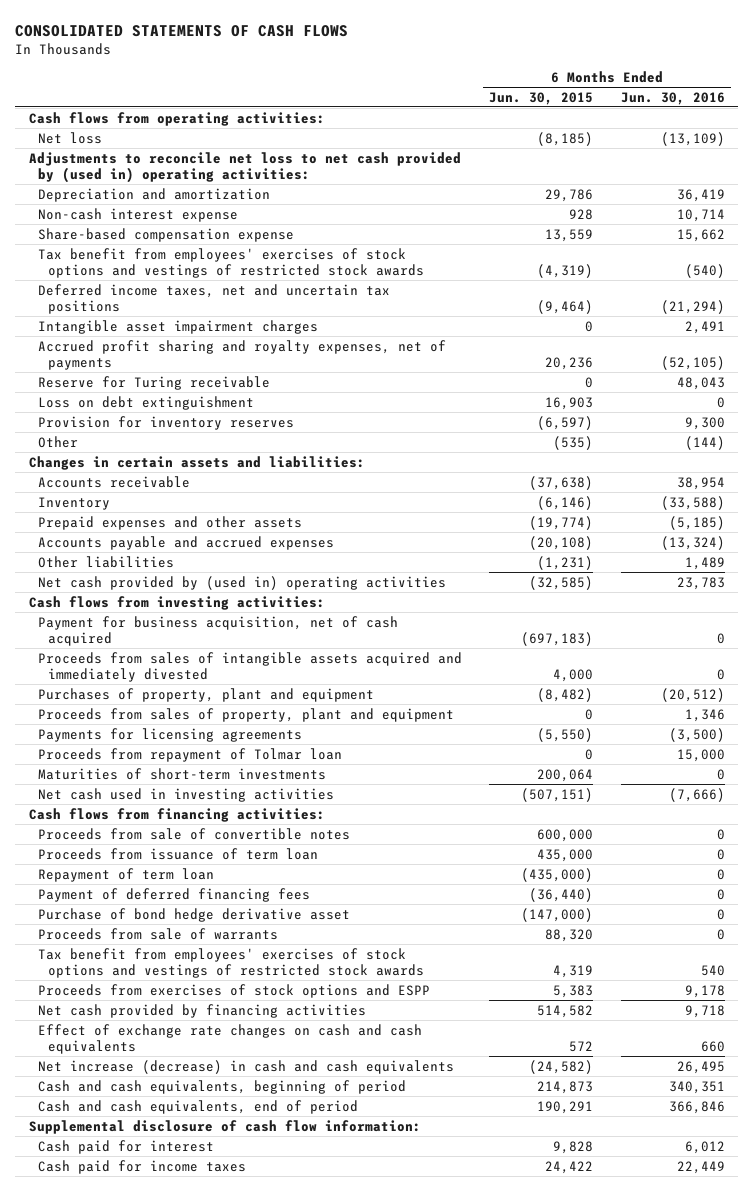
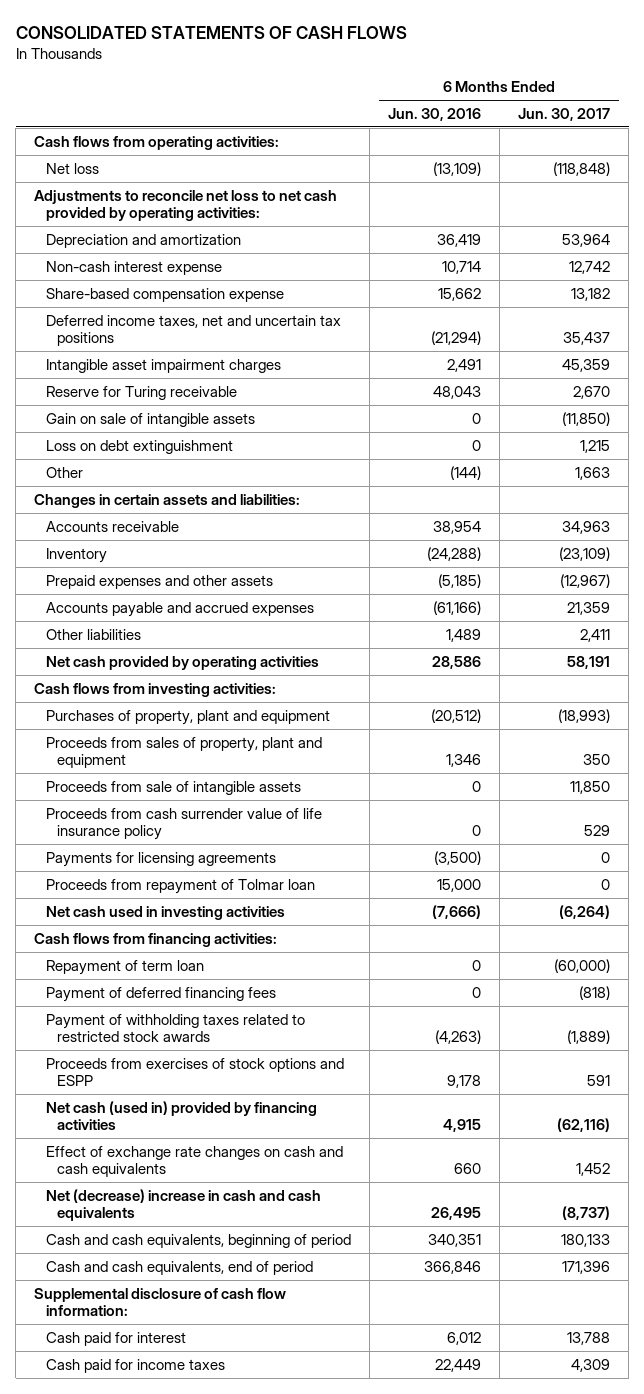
[489,91,594,105] Jun. 30, 2015 -> none
none -> [517,107,610,121] Jun. 30, 2017
[28,151,461,183] Adjustments to reconcile net loss to net cash provided by (used in) operating activities: -> [34,189,338,221] Adjustments to reconcile net loss to net cash provided by operating activities:
[38,247,424,278] Tax benefit from employees' exercises of stock options and vestings of restricted stock awards -> none
[38,339,447,370] Accrued profit sharing and royalty expenses, net of payments -> none
none -> [45,412,255,427] Gain on sale of intangible assets
[38,415,295,430] Provision for inventory reserves -> none
[660,495,725,510] (33,588) -> [426,546,481,561] (24,288)
[660,535,725,550] (13,324) -> [432,600,481,615] (61,166)
[38,575,447,590] Net cash provided by (used in) operating activities -> [45,655,319,670] Net cash provided by operating activities
[676,576,725,590] 23,783 -> [431,655,481,669] 28,586
[38,615,399,646] Payment for business acquisition, net of cash acquired -> none
[38,651,463,682] Proceeds from sales of intangible assets acquired and immediately divested -> none
none -> [45,780,301,795] Proceeds from sale of intangible assets
none -> [45,807,322,840] Proceeds from cash surrender value of life insurance policy
[38,767,327,780] Maturities of short-term investments -> none
[38,827,351,840] Proceeds from sale of convertible notes -> none
[38,847,319,860] Proceeds from issuance of term loan -> none
[38,907,351,922] Purchase of bond hedge derivative asset -> none
[38,927,279,940] Proceeds from sale of warrants -> none
[38,947,424,978] Tax benefit from employees' exercises of stock options and vestings of restricted stock awards -> none
none -> [45,1013,305,1042] Payment of withholding taxes related to restricted stock awards
[38,1003,367,1018] Net cash provided by financing activities -> [45,1100,317,1130] Net cash (used in) provided by financing activities
[684,1004,725,1018] 9,718 -> [442,1118,481,1132] 4,915
[38,1059,455,1074] Net increase (decrease) in cash and cash equivalents -> [45,1188,321,1221] Net (decrease) increase in cash and cash equivalents

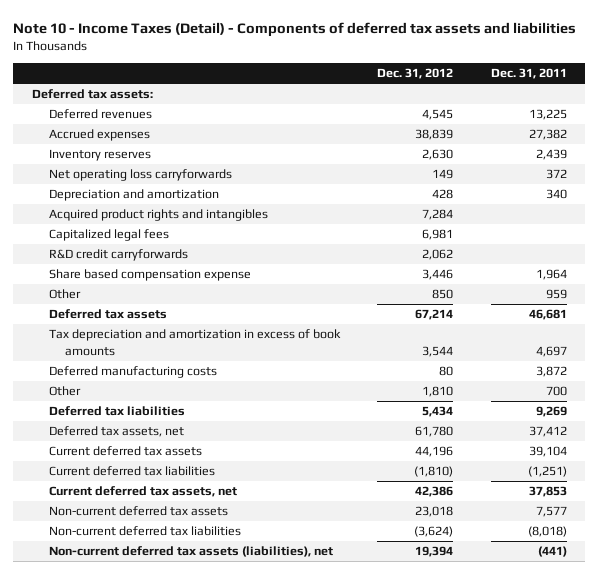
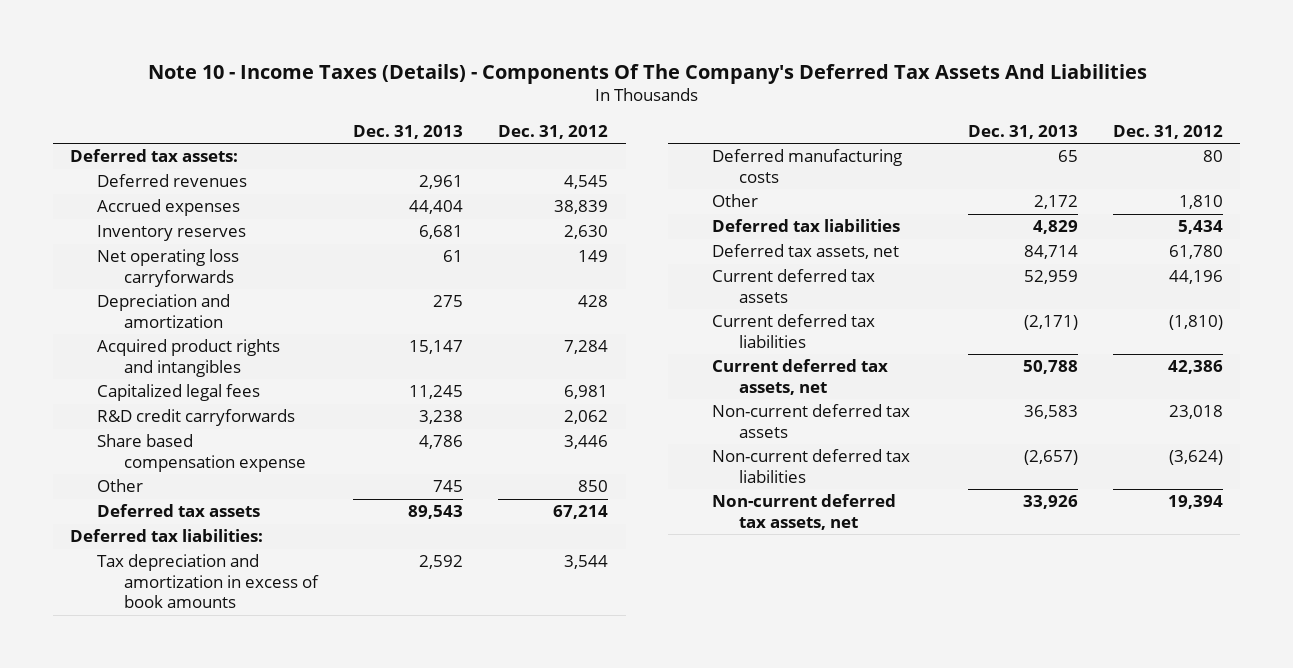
[13,22,577,38] Note 10 - Income Taxes (Detail) - Components of deferred tax assets and liabilities -> [147,63,1147,84] Note 10 - Income Taxes (Details) - Components Of The Company's Deferred Tax Assets And Liabilities
[490,68,567,80] Dec. 31, 2011 -> none
none -> [352,124,463,139] Dec. 31, 2013
none -> [70,529,264,543] Deferred tax liabilities:
[48,546,333,558] Non-current deferred tax assets (liabilities), net -> [711,494,896,530] Non-current deferred tax assets, net

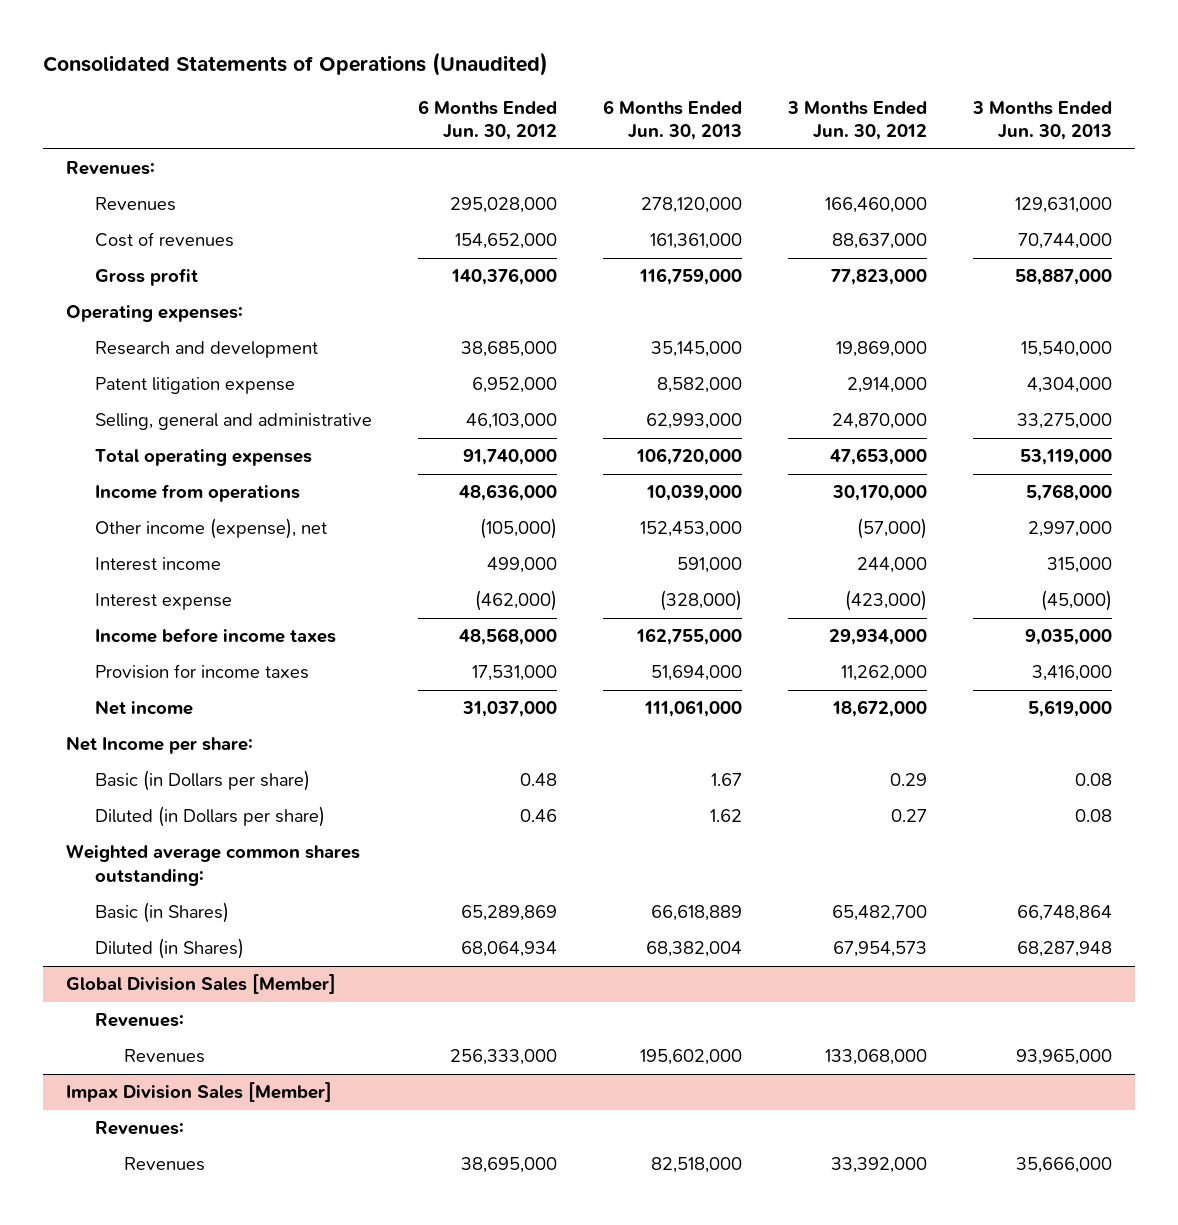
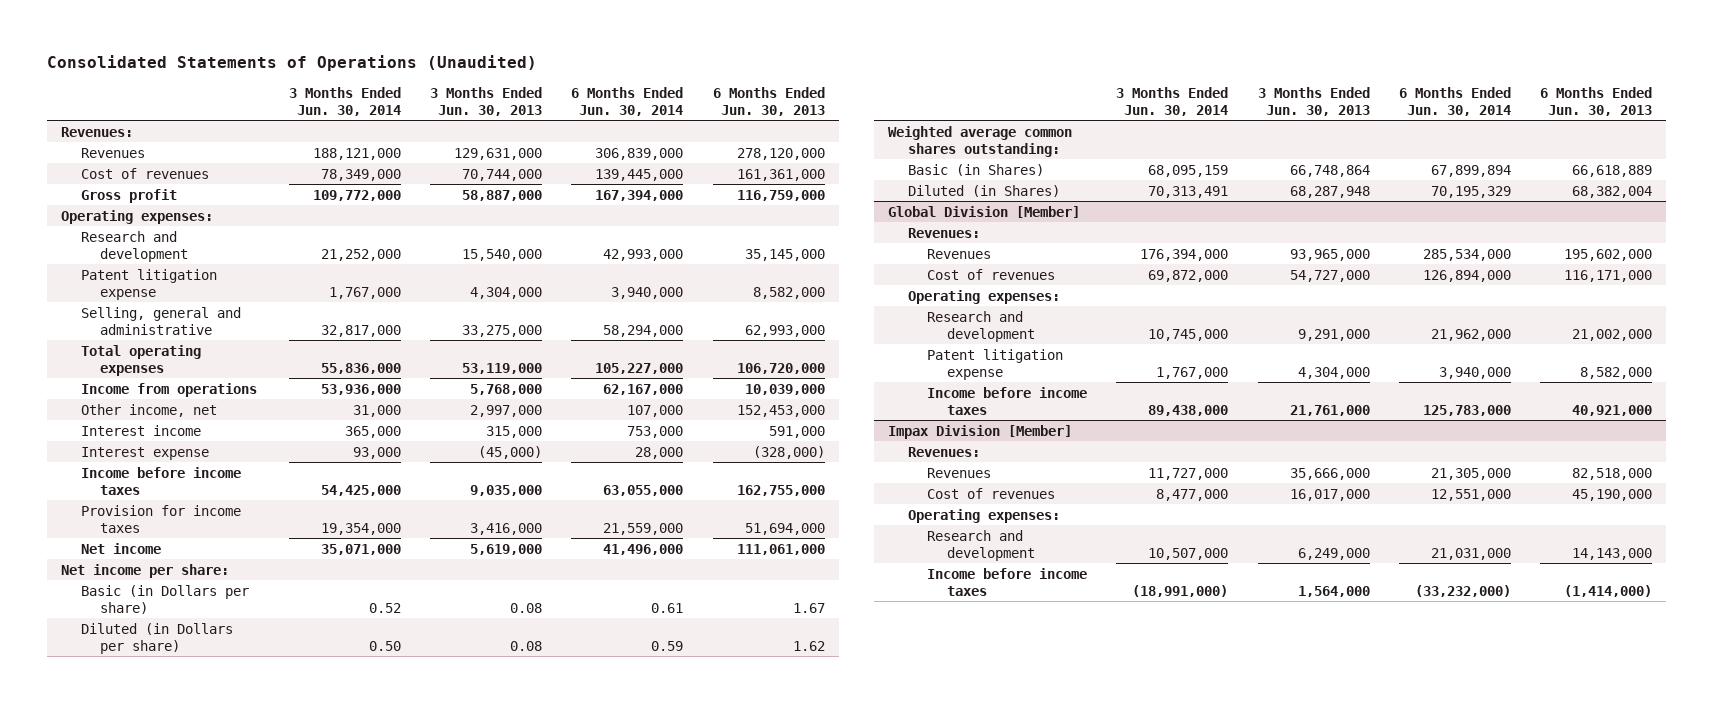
[417,99,557,141] 6 Months Ended Jun. 30, 2012 -> none
[786,100,927,141] 3 Months Ended Jun. 30, 2012 -> none
none -> [289,86,402,116] 3 Months Ended Jun. 30, 2014
none -> [571,86,684,116] 6 Months Ended Jun. 30, 2014
[94,518,327,540] Other income (expense), net -> [80,403,217,417] Other income, net
[65,736,253,755] Net Income per share: -> [61,563,230,578] Net income per share:
[65,974,336,995] Global Division Sales [Member] -> [888,205,1081,218] Global Division [Member]
none -> [927,268,1056,280] Cost of revenues
none -> [907,289,1060,304] Operating expenses:
none -> [927,310,1035,342] Research and development
none -> [927,348,1064,380] Patent litigation expense
none -> [927,386,1088,415] Income before income taxes
[65,1082,332,1103] Impax Division Sales [Member] -> [888,424,1073,439] Impax Division [Member]
none -> [927,487,1056,499] Cost of revenues
none -> [907,508,1060,523] Operating expenses:
none -> [927,529,1035,561] Research and development
none -> [927,567,1088,596] Income before income taxes

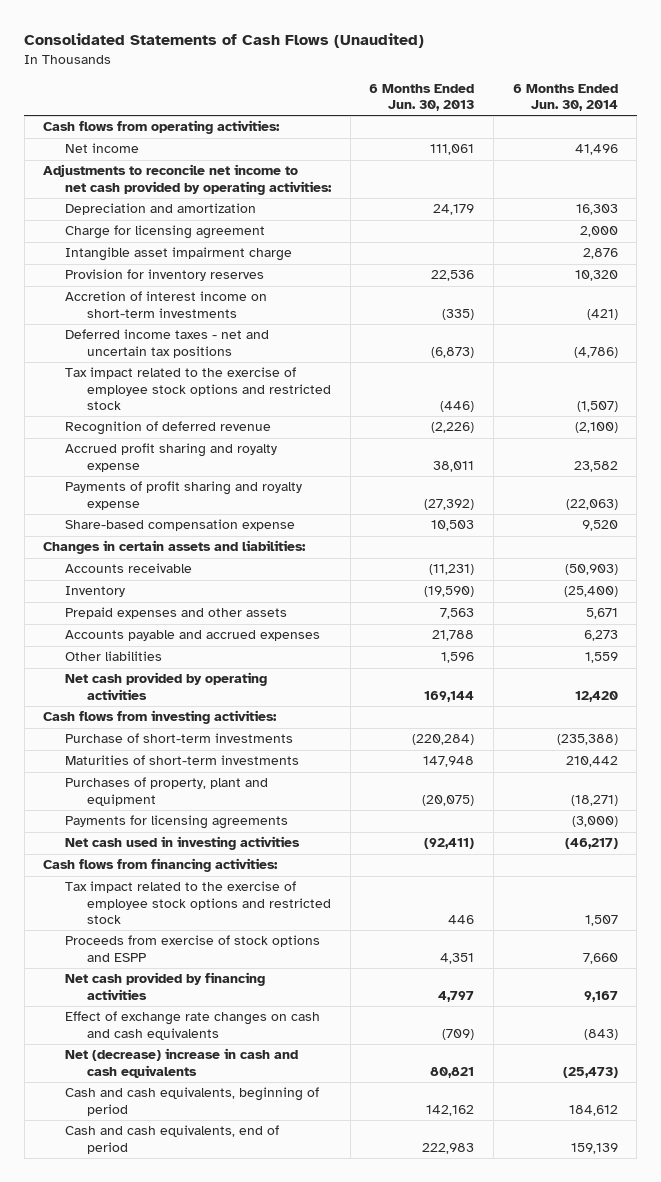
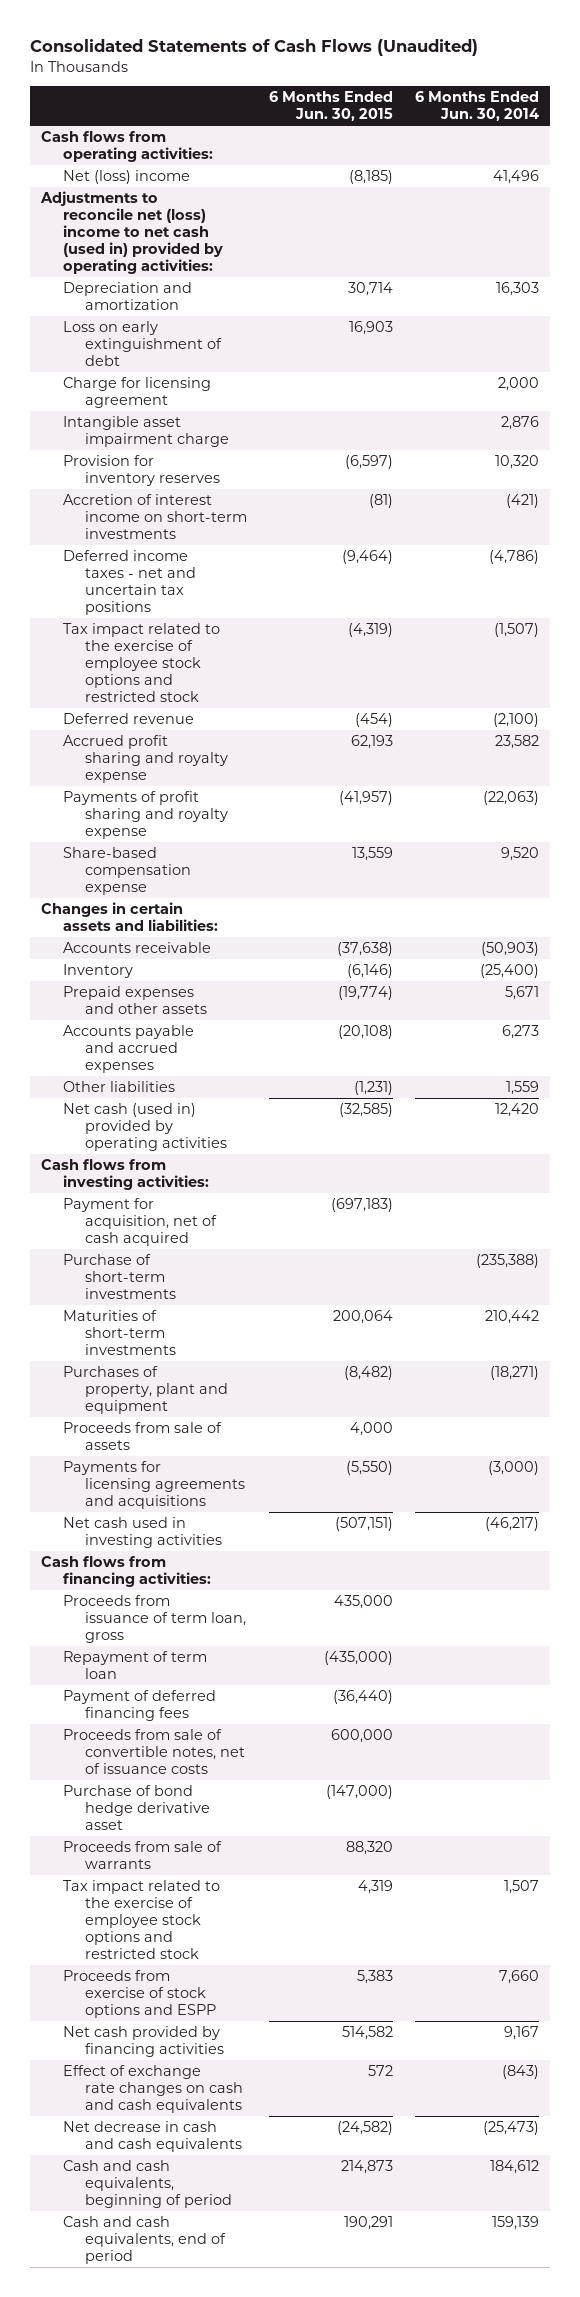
[369,83,475,111] 6 Months Ended Jun. 30, 2013 -> none
none -> [268,91,393,121] 6 Months Ended Jun. 30, 2015
[65,143,140,154] Net income -> [62,170,190,185] Net (loss) income
[43,164,333,195] Adjustments to reconcile net income to net cash provided by operating activities: -> [39,191,223,274] Adjustments to reconcile net (loss) income to net cash (used in) provided by operating activities:
none -> [62,321,222,366] Loss on early extinguishment of debt
[65,421,272,436] Recognition of deferred revenue -> [62,713,194,725] Deferred revenue
[65,672,268,700] Net cash provided by operating activities -> [62,1103,227,1151] Net cash (used in) provided by operating activities
none -> [62,1198,217,1246] Payment for acquisition, net of cash acquired
none -> [62,1422,222,1451] Proceeds from sale of assets
[65,815,289,830] Payments for licensing agreements -> [62,1461,245,1509] Payments for licensing agreements and acquisitions
none -> [62,1595,246,1643] Proceeds from issuance of term loan, gross
none -> [62,1651,207,1680] Repayment of term loan
none -> [62,1690,216,1722] Payment of deferred financing fees
none -> [62,1729,245,1774] Proceeds from sale of convertible notes, net of issuance costs
none -> [62,1785,210,1830] Purchase of bond hedge derivative asset
none -> [62,1841,222,1870] Proceeds from sale of warrants
[65,1048,299,1078] Net (decrease) increase in cash and cash equivalents -> [62,2121,242,2153] Net decrease in cash and cash equivalents

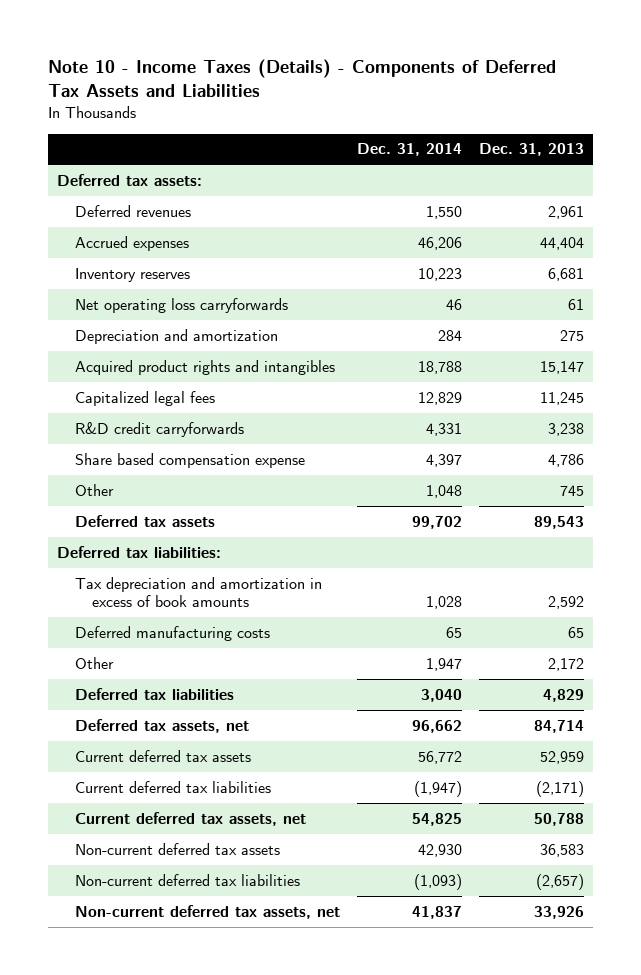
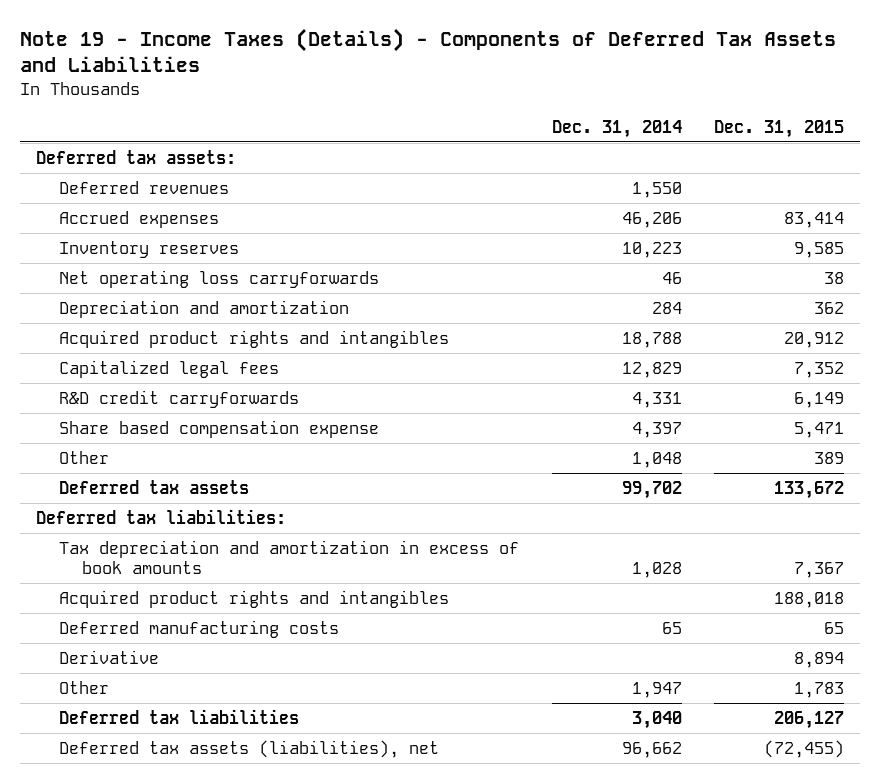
[48,58,557,97] Note 10 - Income Taxes (Details) - Components of Deferred Tax Assets and Liabilities -> [20,28,837,73] Note 19 - Income Taxes (Details) - Components of Deferred Tax Assets and Liabilities
[479,143,585,157] Dec. 31, 2013 -> none
none -> [713,119,844,138] Dec. 31, 2015
none -> [59,589,450,608] Acquired product rights and intangibles
none -> [59,649,160,664] Derivative
[74,749,251,762] Current deferred tax assets -> none
[74,780,271,793] Current deferred tax liabilities -> none
[74,811,306,826] Current deferred tax assets, net -> none
[74,842,280,855] Non-current deferred tax assets -> none
[74,873,300,886] Non-current deferred tax liabilities -> none
[74,904,340,919] Non-current deferred tax assets, net -> none
[74,718,249,733] Deferred tax assets, net -> [59,739,440,758] Deferred tax assets (liabilities), net

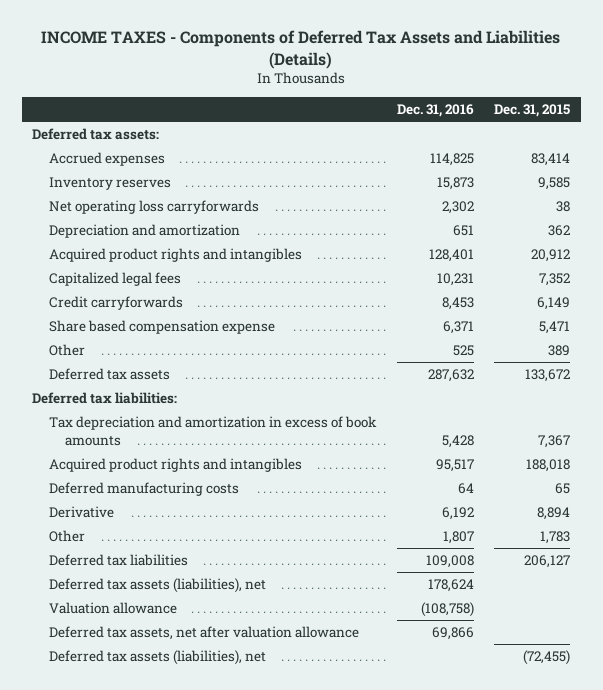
[20,28,837,73] Note 19 - Income Taxes (Details) - Components of Deferred Tax Assets and Liabilities -> [41,30,561,69] INCOME TAXES - Components of Deferred Tax Assets and Liabilities (Details)
[551,119,682,138] Dec. 31, 2014 -> none
none -> [396,103,474,117] Dec. 31, 2016
[59,180,230,194] Deferred revenues -> none
[59,389,300,408] R&D credit carryforwards -> [48,296,183,311] Credit carryforwards
none -> [48,578,266,594] Deferred tax assets (liabilities), net
none -> [48,602,177,615] Valuation allowance
none -> [48,626,359,641] Deferred tax assets, net after valuation allowance

